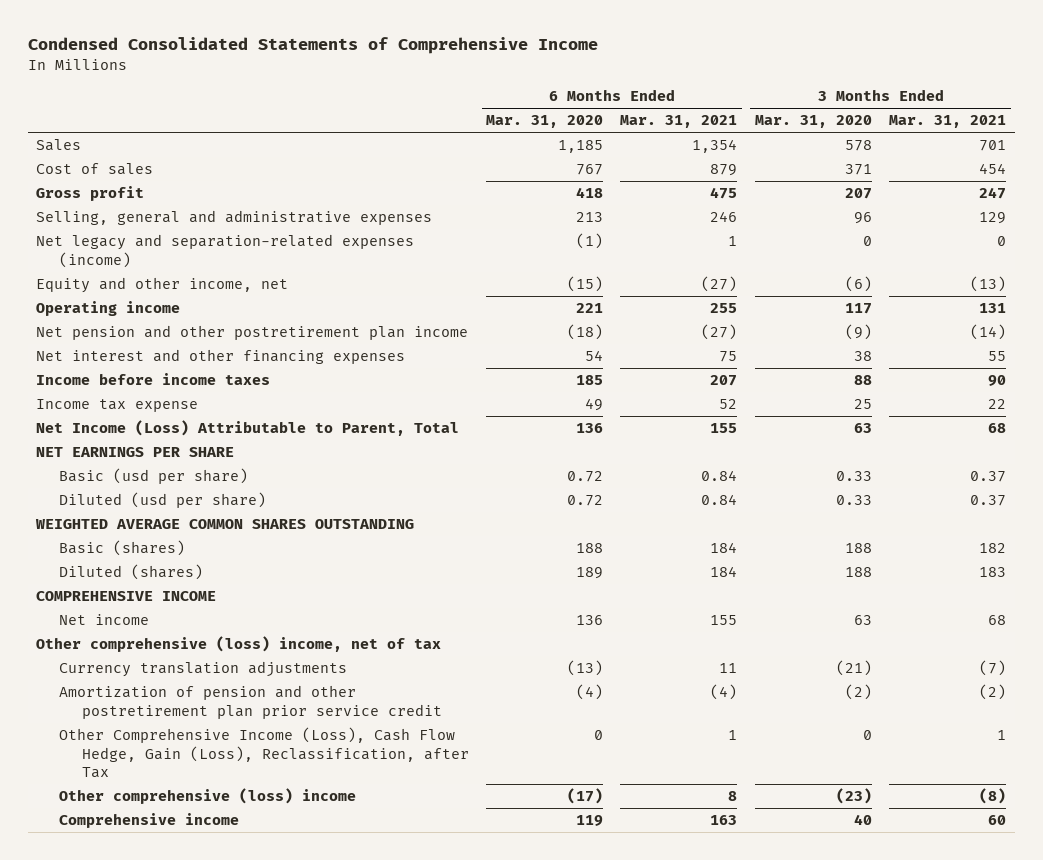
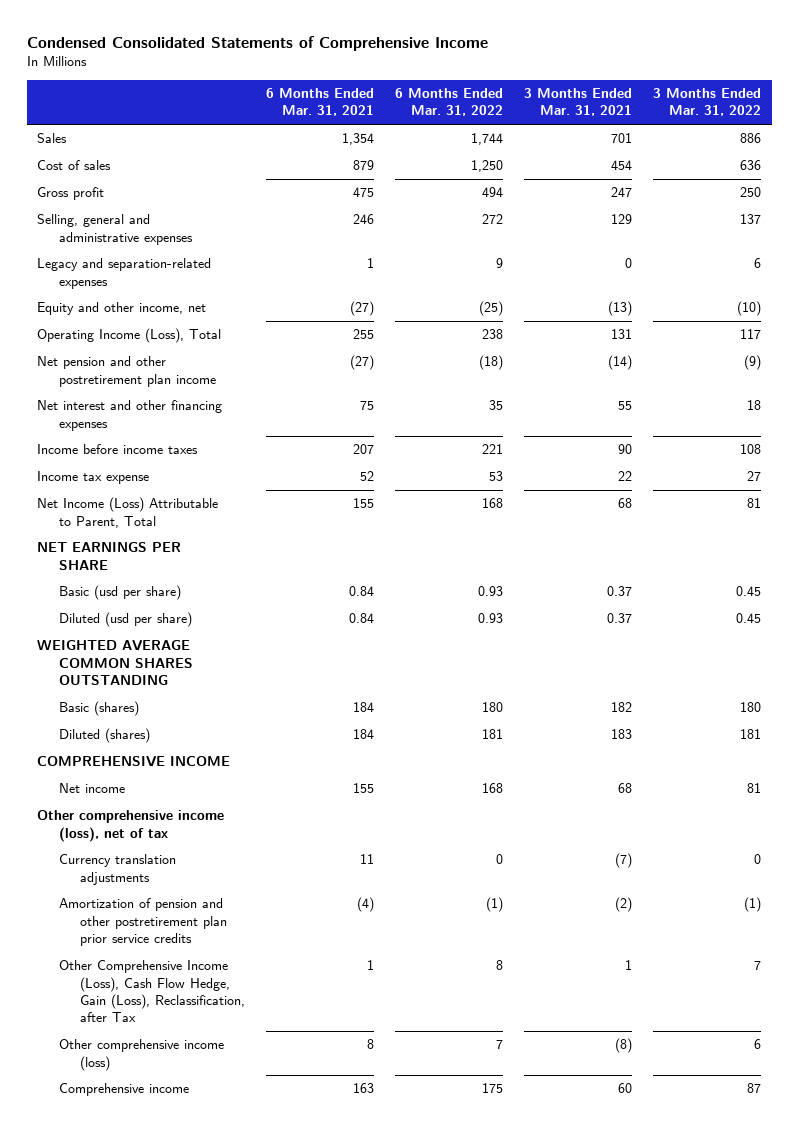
[486,115,604,129] Mar. 31, 2020 -> none
[754,115,872,129] Mar. 31, 2020 -> none
none -> [395,88,504,117] 6 Months Ended Mar. 31, 2022
none -> [653,88,762,117] 3 Months Ended Mar. 31, 2022
[36,234,415,268] Net legacy and separation-related expenses (income) -> [37,258,212,289] Legacy and separation-related expenses
[36,301,181,317] Operating income -> [37,328,222,344] Operating Income (Loss), Total
[36,636,442,653] Other comprehensive (loss) income, net of tax -> [37,810,225,842] Other comprehensive income (loss), net of tax
[59,685,442,719] Amortization of pension and other postretirement plan prior service credit -> [58,898,228,946] Amortization of pension and other postretirement plan prior service credits
[59,788,357,805] Other comprehensive (loss) income -> [58,1039,224,1071] Other comprehensive income (loss)

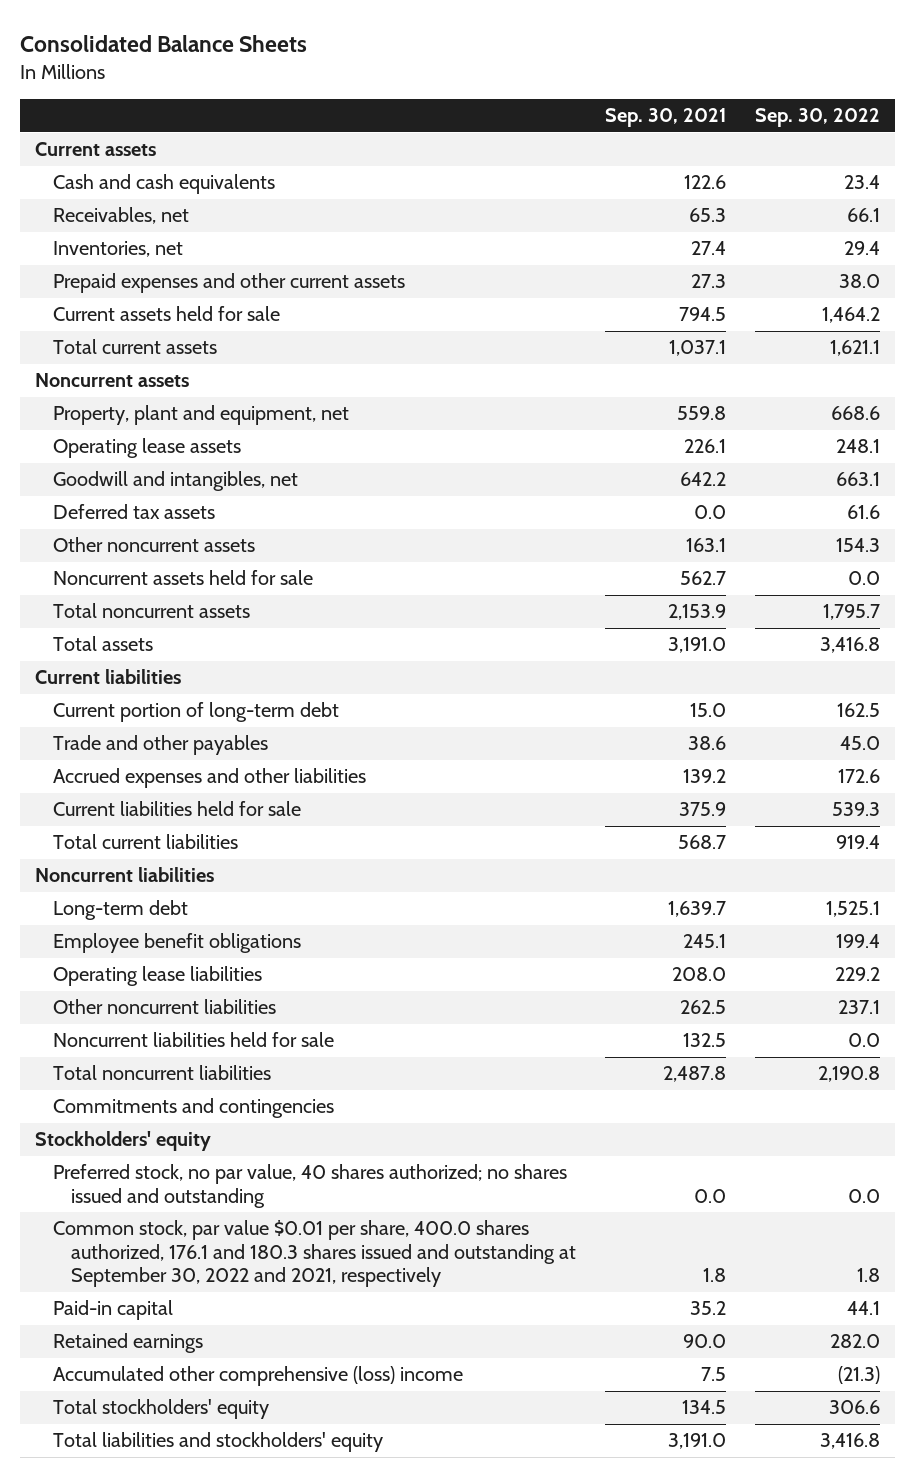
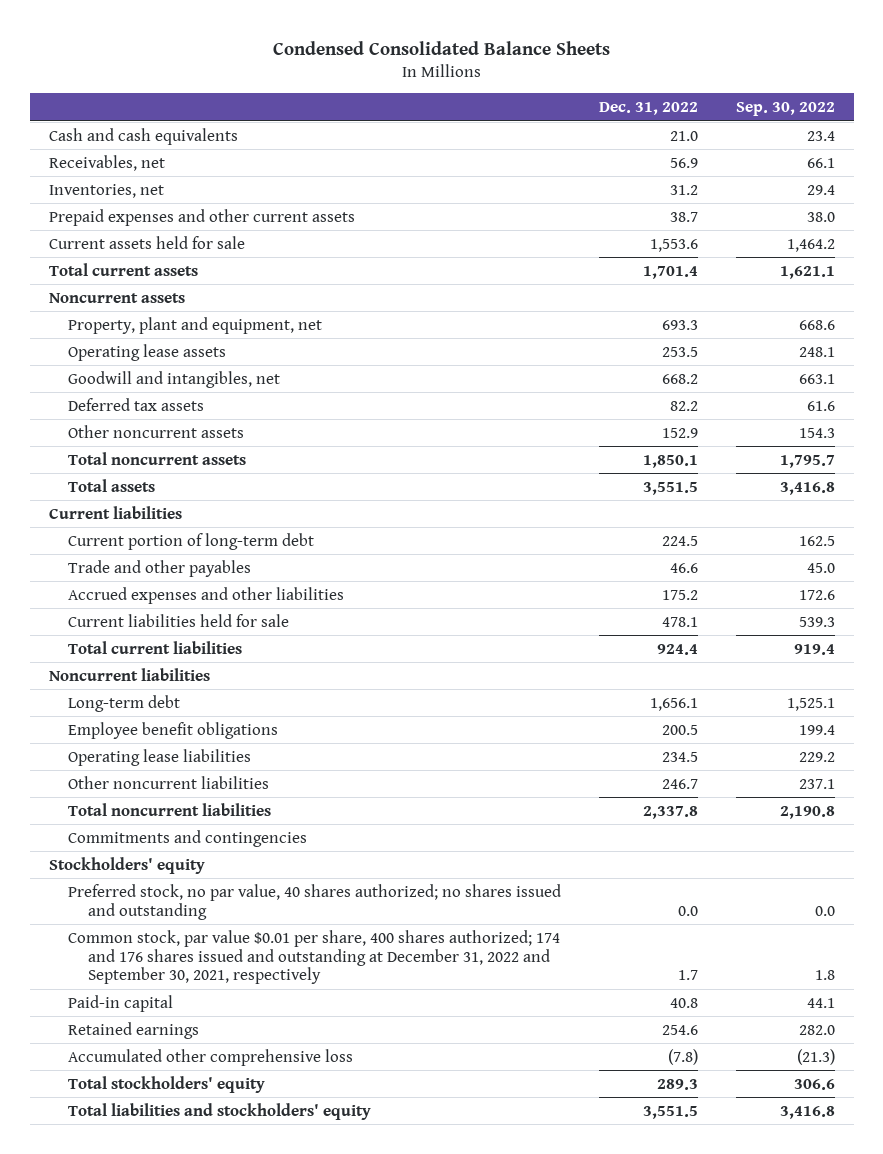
[20,34,308,52] Consolidated Balance Sheets -> [272,41,610,56] Condensed Consolidated Balance Sheets
[605,108,727,128] Sep. 30, 2021 -> none
none -> [598,102,698,116] Dec. 31, 2022
[34,142,156,157] Current assets -> none
[52,570,313,586] Noncurrent assets held for sale -> none
[52,1032,334,1048] Noncurrent liabilities held for sale -> none
[52,1220,577,1288] Common stock, par value $0.01 per share, 400.0 shares authorized, 176.1 and 180.3 shares issued and outstanding at September 30, 2022 and 2021, respectively -> [68,929,561,985] Common stock, par value $0.01 per share, 400 shares authorized; 174 and 176 shares issued and outstanding at December 31, 2022 and September 30, 2021, respectively
[52,1366,463,1387] Accumulated other comprehensive (loss) income -> [68,1048,354,1066] Accumulated other comprehensive loss

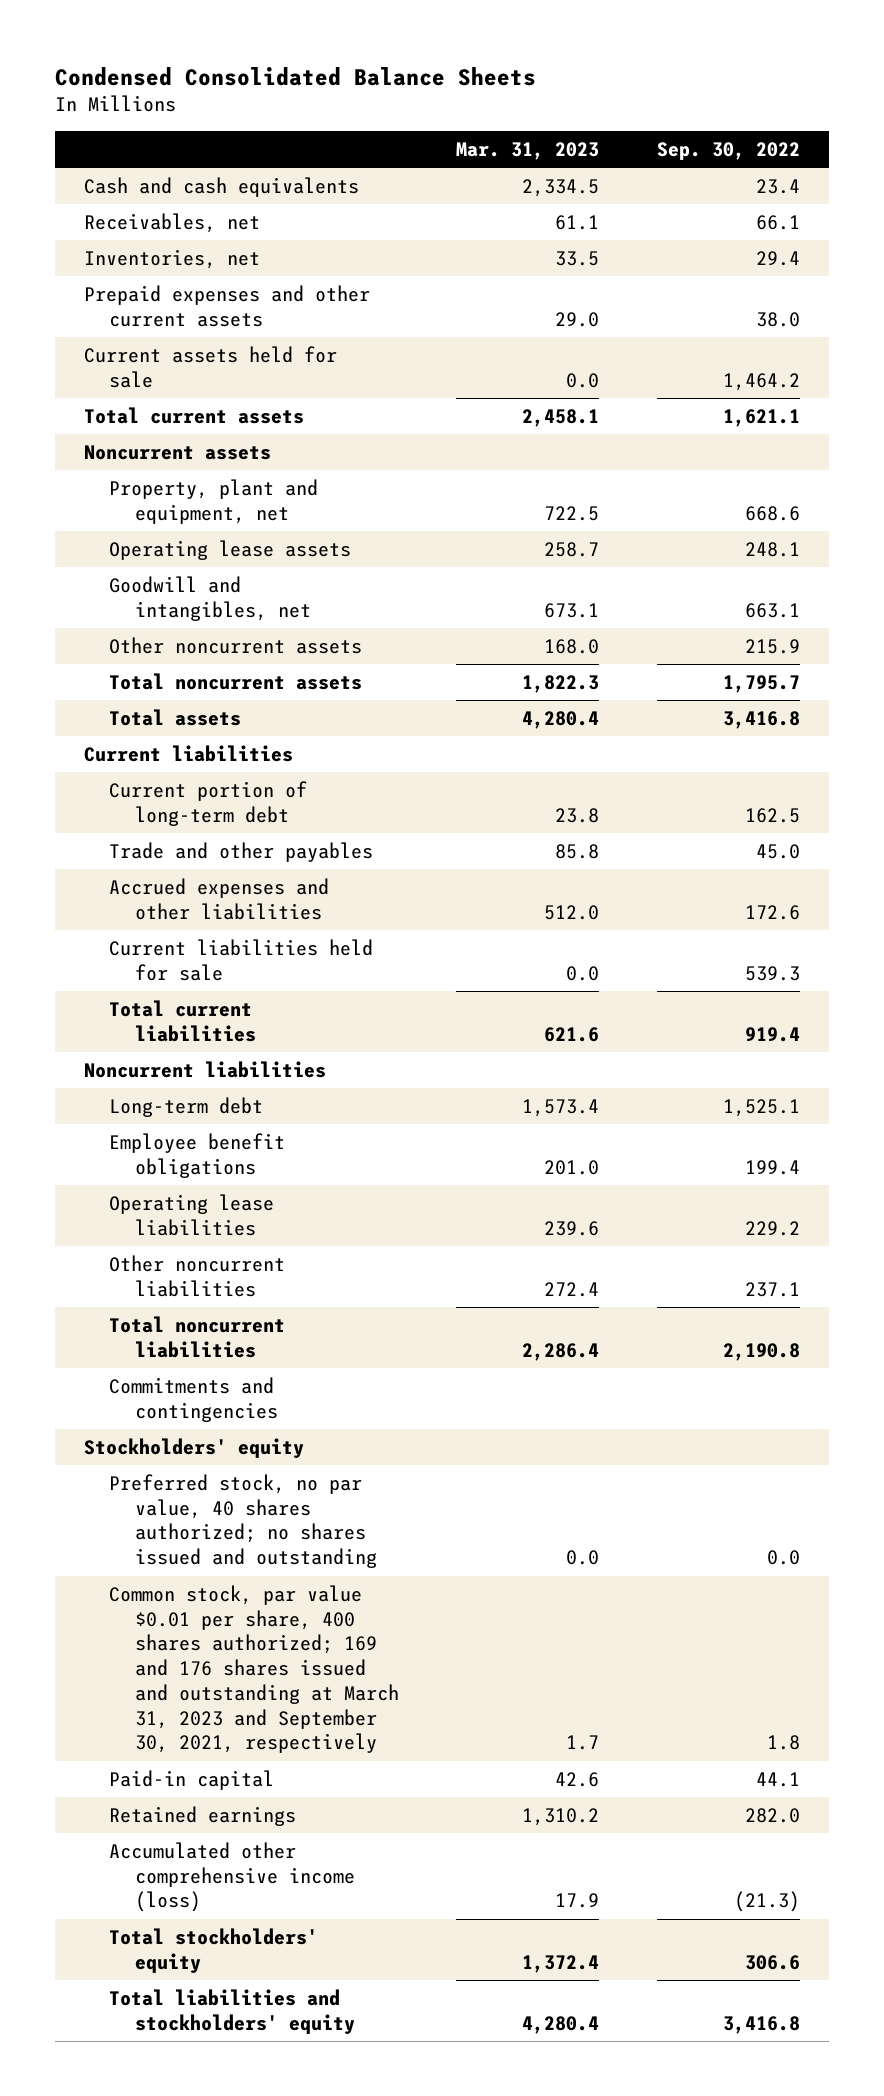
[598,102,698,116] Dec. 31, 2022 -> none
none -> [456,141,600,160] Mar. 31, 2023
[68,397,205,411] Deferred tax assets -> none
[798,427,835,438] 154.3 -> [744,638,800,654] 215.9
[68,929,561,985] Common stock, par value $0.01 per share, 400 shares authorized; 174 and 176 shares issued and outstanding at December 31, 2022 and September 30, 2021, respectively -> [109,1584,399,1754] Common stock, par value $0.01 per share, 400 shares authorized; 169 and 176 shares issued and outstanding at March 31, 2023 and September 30, 2021, respectively
[68,1048,354,1066] Accumulated other comprehensive loss -> [109,1841,355,1913] Accumulated other comprehensive income (loss)

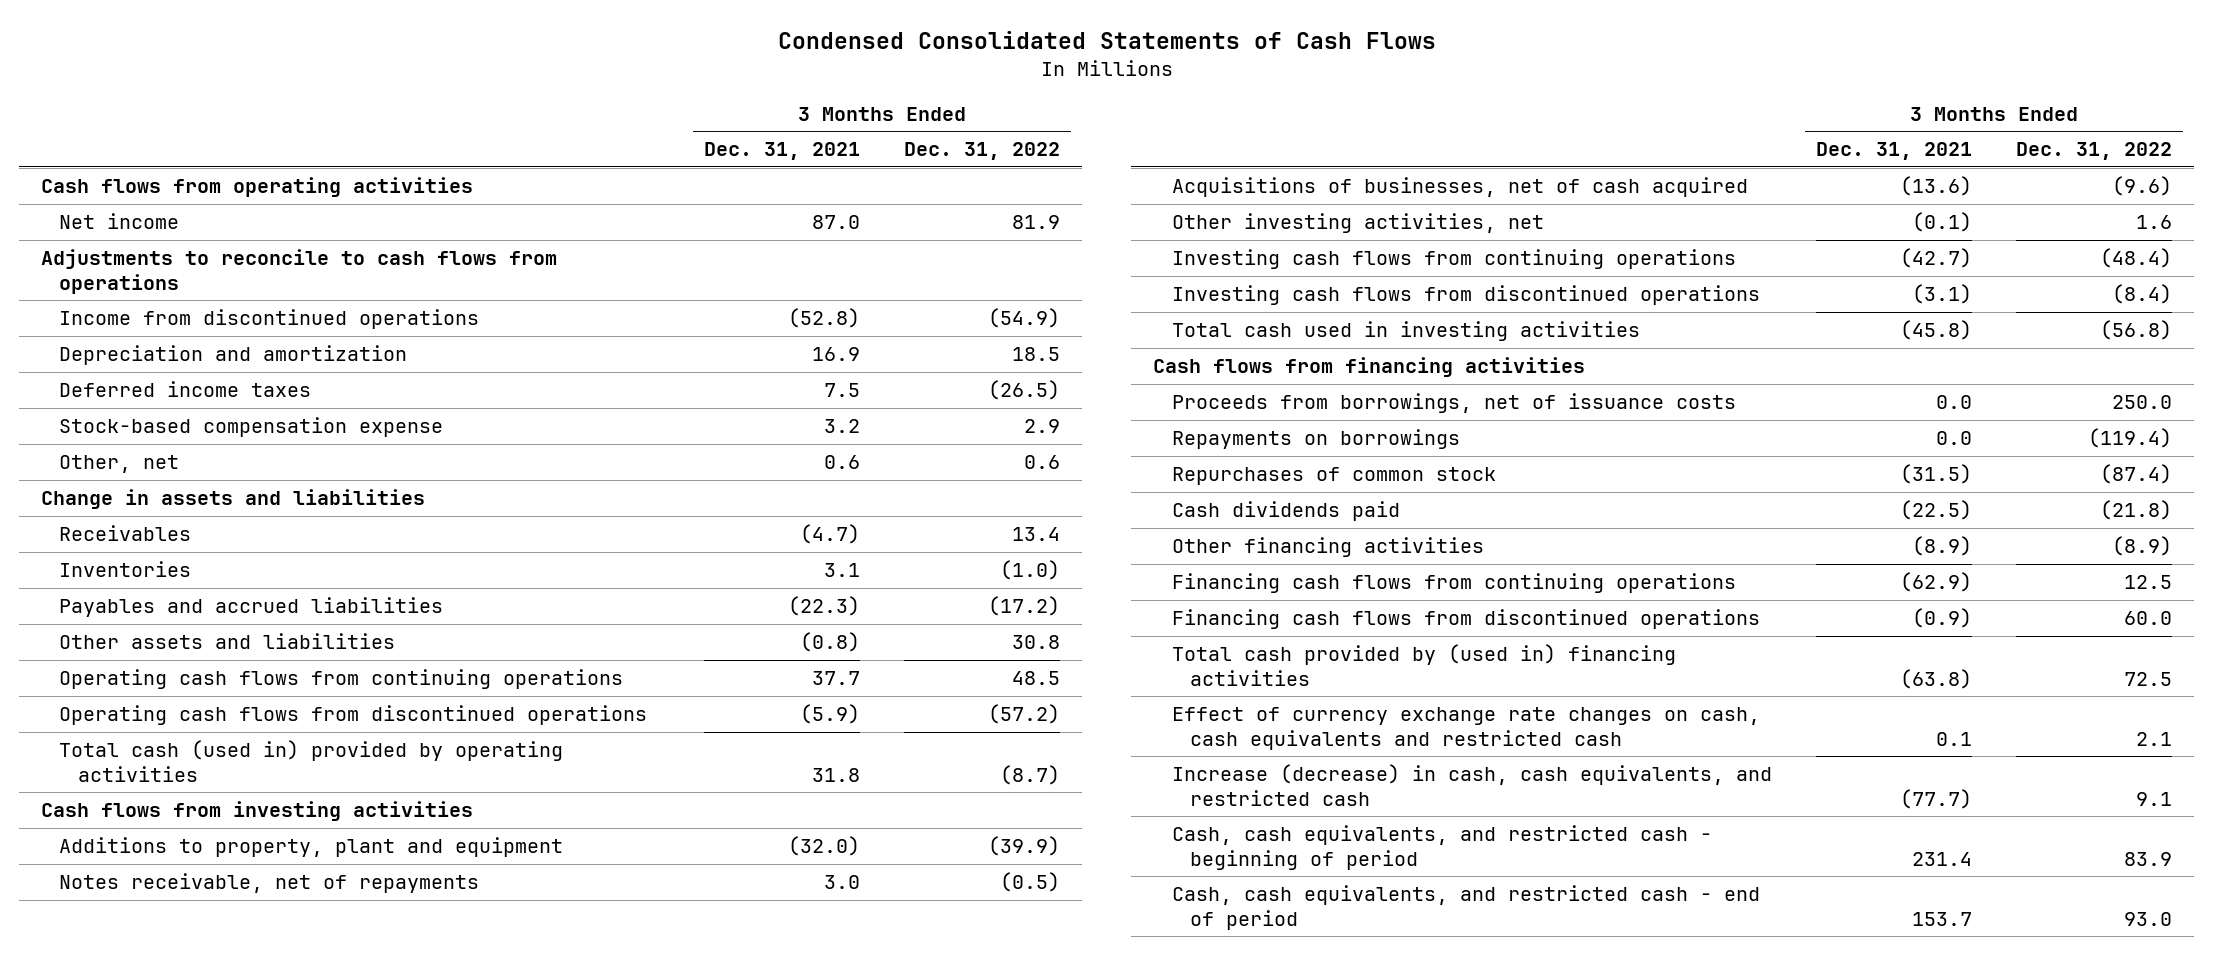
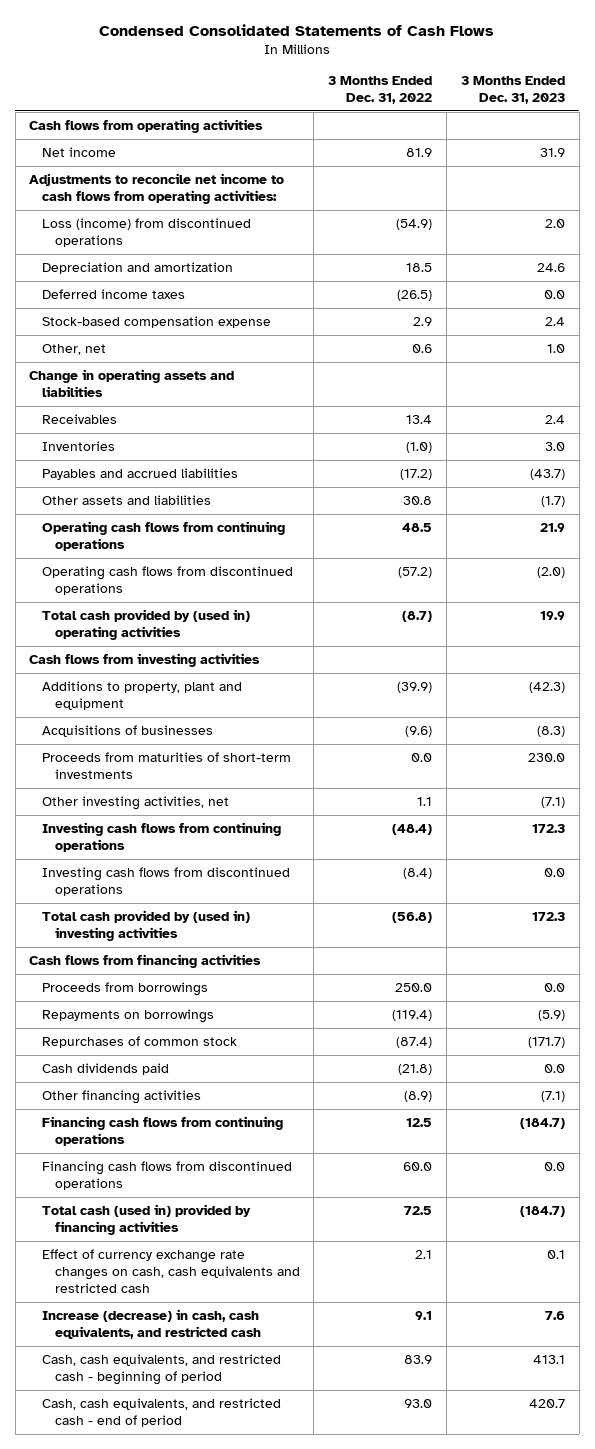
[703,142,860,161] Dec. 31, 2021 -> none
none -> [461,76,566,105] 3 Months Ended Dec. 31, 2023
[40,249,557,294] Adjustments to reconcile to cash flows from operations -> [29,173,285,204] Adjustments to reconcile net income to cash flows from operating activities:
[59,309,480,330] Income from discontinued operations -> [42,218,252,247] Loss (income) from discontinued operations
[40,489,425,510] Change in assets and liabilities -> [29,369,235,397] Change in operating assets and liabilities
[59,740,564,782] Total cash (used in) provided by operating activities -> [42,609,251,640] Total cash provided by (used in) operating activities
[59,873,480,894] Notes receivable, net of repayments -> none
[1171,177,1748,198] Acquisitions of businesses, net of cash acquired -> [42,725,214,738] Acquisitions of businesses
none -> [42,752,292,779] Proceeds from maturities of short-term investments
[2136,215,2173,230] 1.6 -> [417,797,433,807] 1.1
[1171,321,1640,342] Total cash used in investing activities -> [42,910,251,941] Total cash provided by (used in) investing activities
[1171,393,1736,414] Proceeds from borrowings, net of issuance costs -> [42,982,209,997] Proceeds from borrowings
[1171,644,1676,686] Total cash provided by (used in) financing activities -> [42,1204,252,1235] Total cash (used in) provided by financing activities

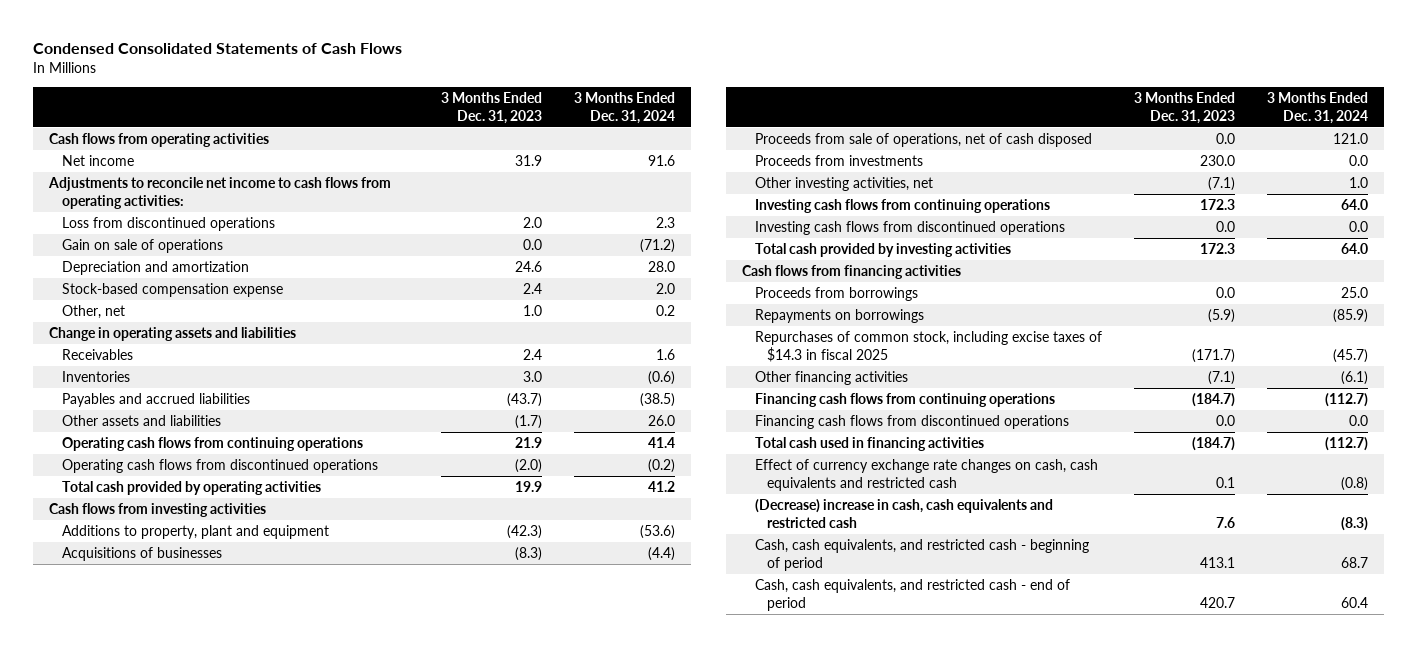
[328,76,433,105] 3 Months Ended Dec. 31, 2022 -> none
none -> [573,92,675,124] 3 Months Ended Dec. 31, 2024
[42,218,252,247] Loss (income) from discontinued operations -> [61,217,275,232] Loss from discontinued operations
none -> [61,239,223,254] Gain on sale of operations
[42,289,186,300] Deferred income taxes -> none
[42,609,251,640] Total cash provided by (used in) operating activities -> [61,481,321,496] Total cash provided by operating activities
[42,752,292,779] Proceeds from maturities of short-term investments -> none
none -> [754,133,1092,148] Proceeds from sale of operations, net of cash disposed
none -> [754,155,923,167] Proceeds from investments
[42,910,251,941] Total cash provided by (used in) investing activities -> [754,243,1011,258] Total cash provided by investing activities
[42,1063,170,1076] Cash dividends paid -> none
[42,1036,238,1049] Repurchases of common stock -> [754,331,1102,362] Repurchases of common stock, including excise taxes of $14.3 in fiscal 2025
[42,1204,252,1235] Total cash (used in) provided by financing activities -> [754,437,984,452] Total cash used in financing activities
[42,1309,261,1339] Increase (decrease) in cash, cash equivalents, and restricted cash -> [754,499,1053,528] (Decrease) increase in cash, cash equivalents and restricted cash

